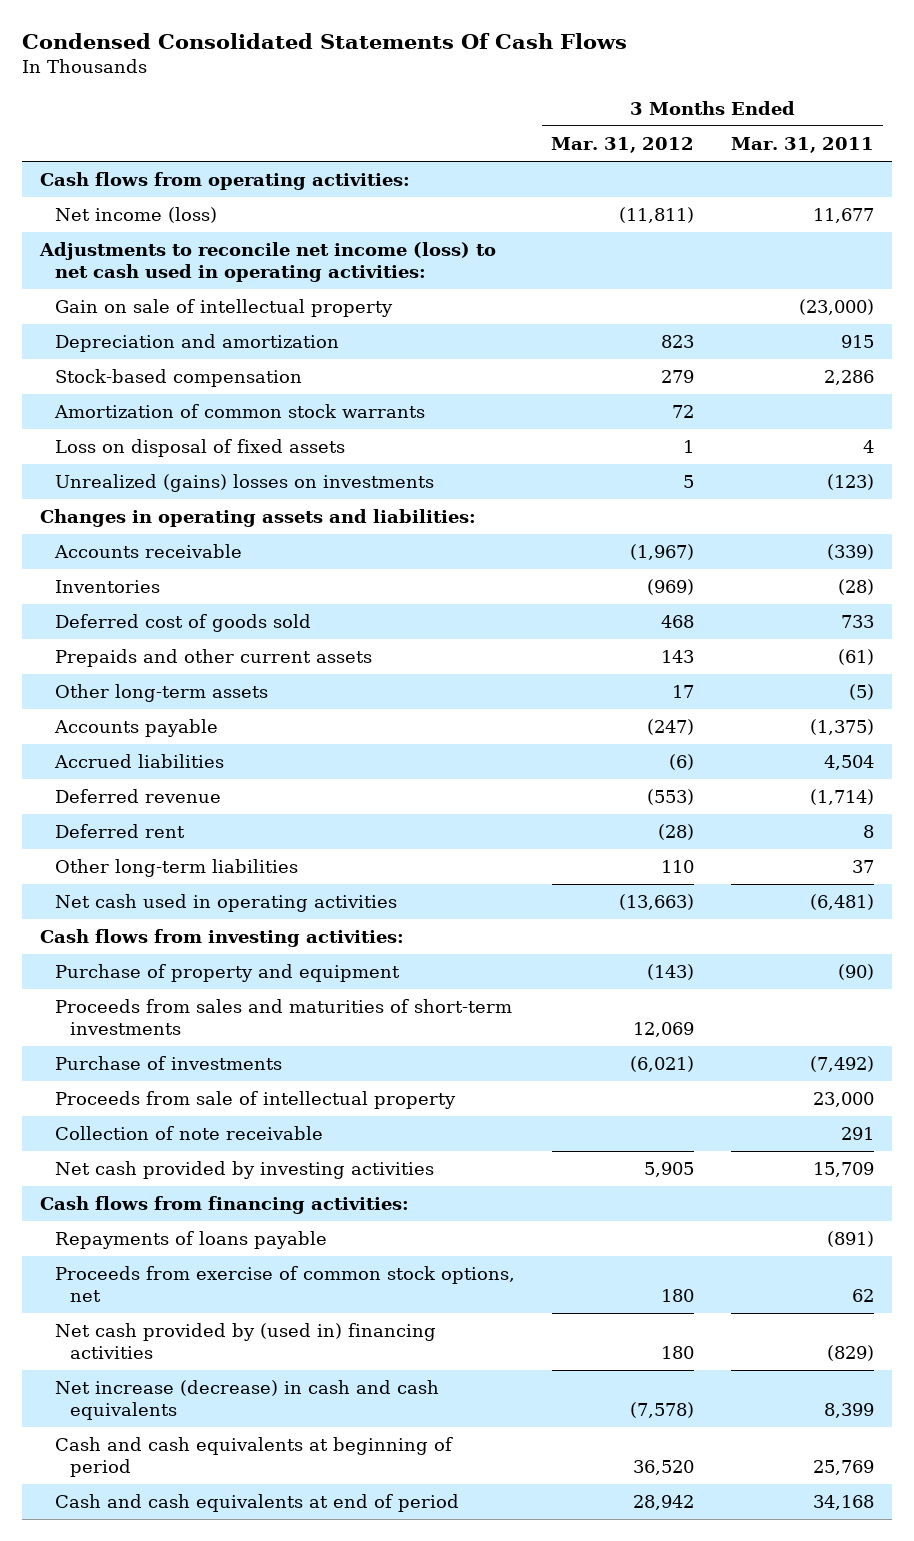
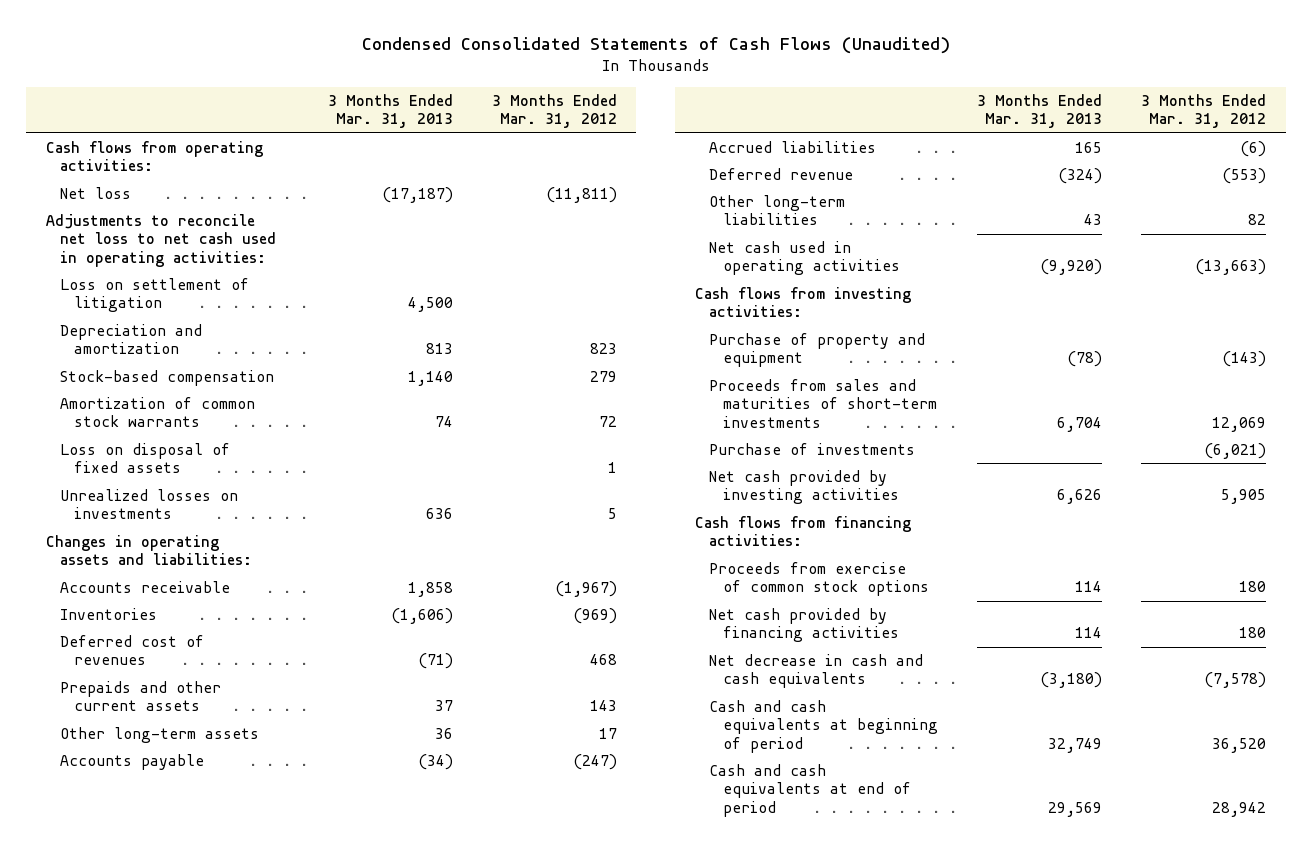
[21,33,627,50] Condensed Consolidated Statements Of Cash Flows -> [361,37,950,55] Condensed Consolidated Statements of Cash Flows (Unaudited)
[730,137,874,154] Mar. 31, 2011 -> none
none -> [327,94,453,129] 3 Months Ended Mar. 31, 2013
[55,299,394,318] Gain on sale of intellectual property -> none
[55,207,218,224] Net income (loss) -> [59,187,131,200] Net loss
[39,242,497,282] Adjustments to reconcile net income (loss) to net cash used in operating activities: -> [45,214,276,267] Adjustments to reconcile net loss to net cash used in operating activities:
none -> [59,278,249,313] Loss on settlement of litigation
[55,474,435,493] Unrealized (gains) losses on investments -> [59,489,238,520] Unrealized losses on investments
[55,614,312,633] Deferred cost of goods sold -> [59,635,204,666] Deferred cost of revenues
[55,824,186,839] Deferred rent -> none
[661,860,695,874] 110 -> [1247,214,1266,226] 82
[55,1091,457,1110] Proceeds from sale of intellectual property -> none
[55,1126,324,1141] Collection of note receivable -> none
[55,1231,328,1250] Repayments of loans payable -> none
[55,1266,516,1302] Proceeds from exercise of common stock options, net -> [708,562,929,597] Proceeds from exercise of common stock options
[55,1323,437,1359] Net cash provided by (used in) financing activities -> [708,608,899,643] Net cash provided by financing activities
[55,1380,440,1420] Net increase (decrease) in cash and cash equivalents -> [708,654,923,689] Net decrease in cash and cash equivalents

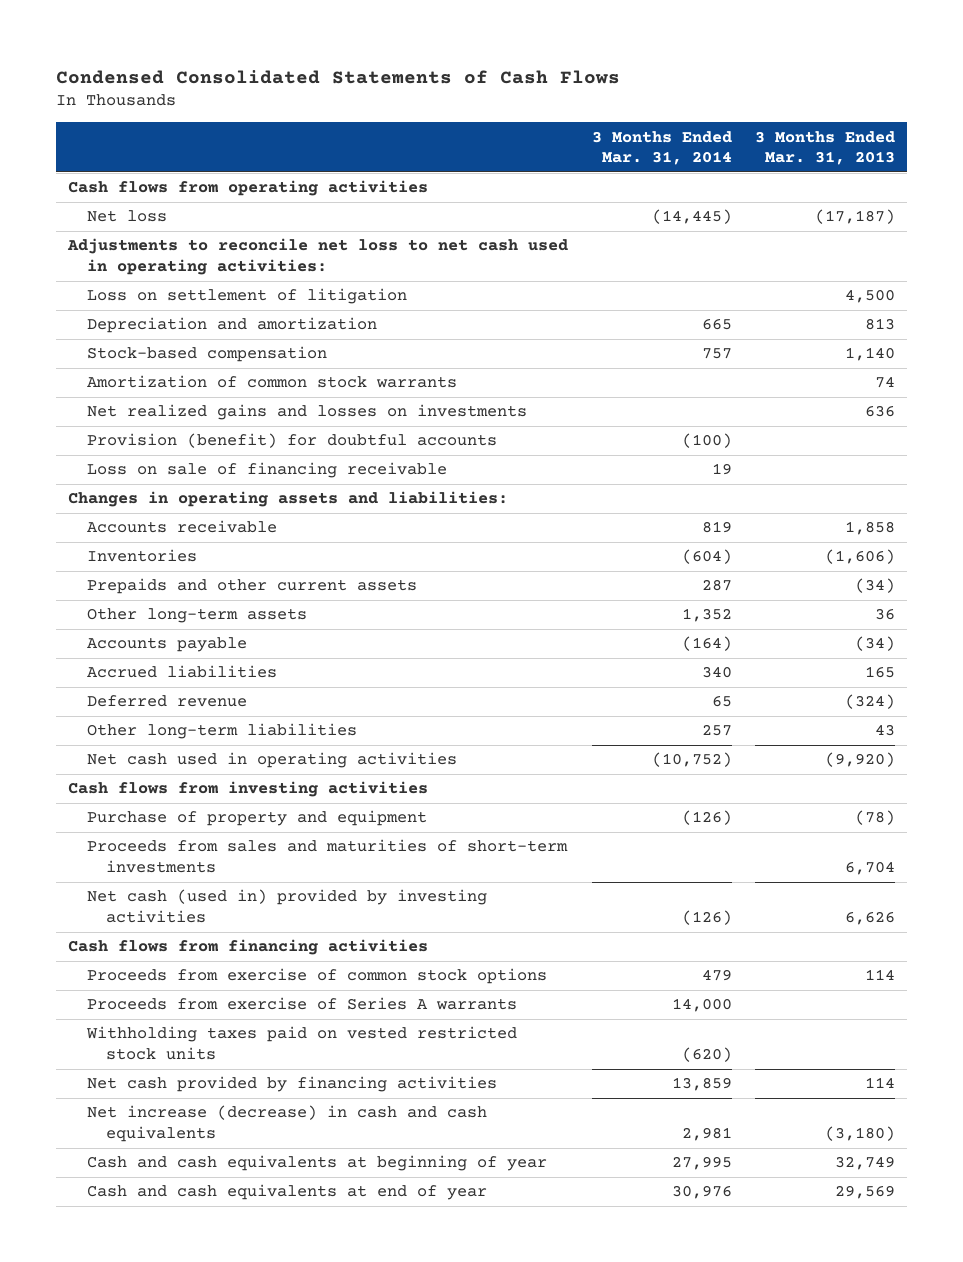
[361,37,950,55] Condensed Consolidated Statements of Cash Flows (Unaudited) -> [56,69,621,84] Condensed Consolidated Statements of Cash Flows
[491,94,617,129] 3 Months Ended Mar. 31, 2012 -> none
none -> [591,130,732,166] 3 Months Ended Mar. 31, 2014
[45,141,263,172] Cash flows from operating activities: -> [68,180,429,197] Cash flows from operating activities
[59,443,230,474] Loss on disposal of fixed assets -> none
[59,489,238,520] Unrealized losses on investments -> [87,404,528,421] Net realized gains and losses on investments
none -> [87,433,498,449] Provision (benefit) for doubtful accounts
none -> [87,462,448,479] Loss on sale of financing receivable
[59,635,204,666] Deferred cost of revenues -> none
[434,700,453,712] 37 -> [855,578,896,594] (34)
[694,287,911,318] Cash flows from investing activities: -> [68,781,429,798] Cash flows from investing activities
[708,443,915,456] Purchase of investments -> none
[708,470,899,505] Net cash provided by investing activities -> [87,889,488,924] Net cash (used in) provided by investing activities
[694,516,911,547] Cash flows from financing activities: -> [68,939,429,956] Cash flows from financing activities
none -> [87,997,518,1011] Proceeds from exercise of Series A warrants
none -> [86,1026,518,1061] Withholding taxes paid on vested restricted stock units
[708,654,923,689] Net decrease in cash and cash equivalents -> [87,1105,488,1143] Net increase (decrease) in cash and cash equivalents
[708,700,938,753] Cash and cash equivalents at beginning of period -> [87,1155,548,1172] Cash and cash equivalents at beginning of year
[708,764,911,817] Cash and cash equivalents at end of period -> [87,1184,488,1201] Cash and cash equivalents at end of year

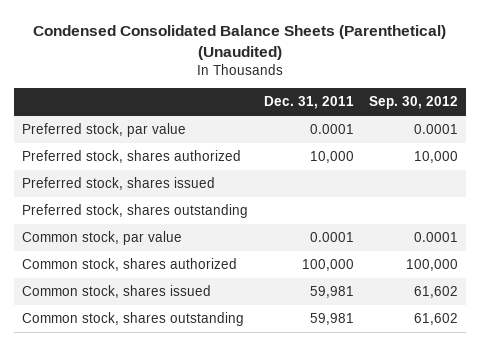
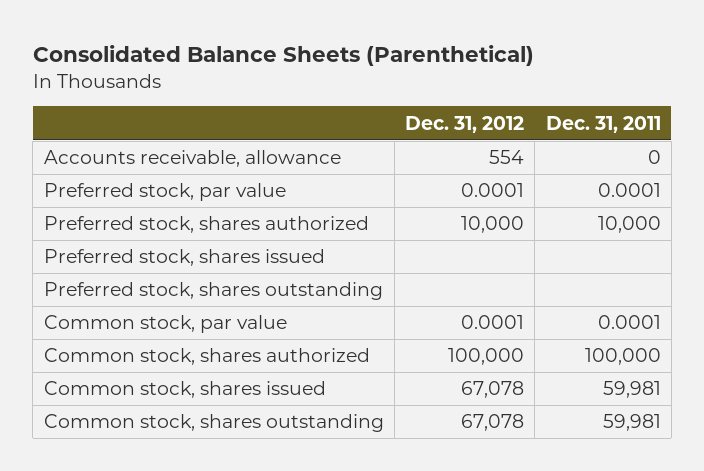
[33,24,447,60] Condensed Consolidated Balance Sheets (Parenthetical) (Unaudited) -> [32,45,534,67] Consolidated Balance Sheets (Parenthetical)
[369,96,459,110] Sep. 30, 2012 -> none
none -> [405,115,525,133] Dec. 31, 2012
none -> [43,150,341,168] Accounts receivable, allowance

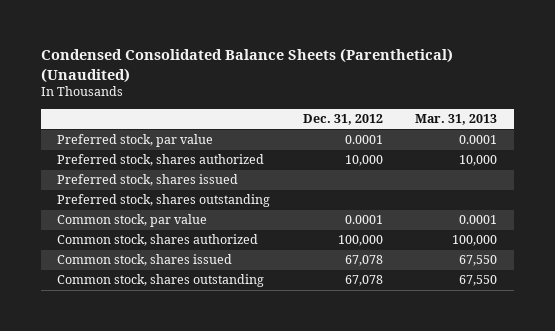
[32,45,534,67] Consolidated Balance Sheets (Parenthetical) -> [41,48,454,83] Condensed Consolidated Balance Sheets (Parenthetical) (Unaudited)
[545,115,661,133] Dec. 31, 2011 -> none
none -> [415,114,498,126] Mar. 31, 2013
[43,150,341,168] Accounts receivable, allowance -> none

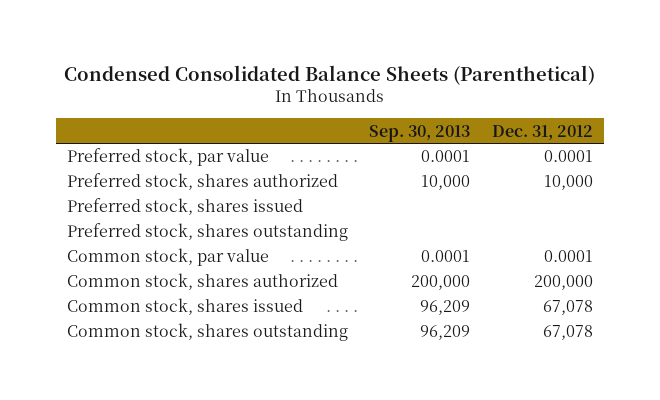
[41,48,454,83] Condensed Consolidated Balance Sheets (Parenthetical) (Unaudited) -> [63,64,595,85] Condensed Consolidated Balance Sheets (Parenthetical)
[415,114,498,126] Mar. 31, 2013 -> none
none -> [369,124,471,142] Sep. 30, 2013
[337,235,383,247] 100,000 -> [534,275,594,291] 200,000

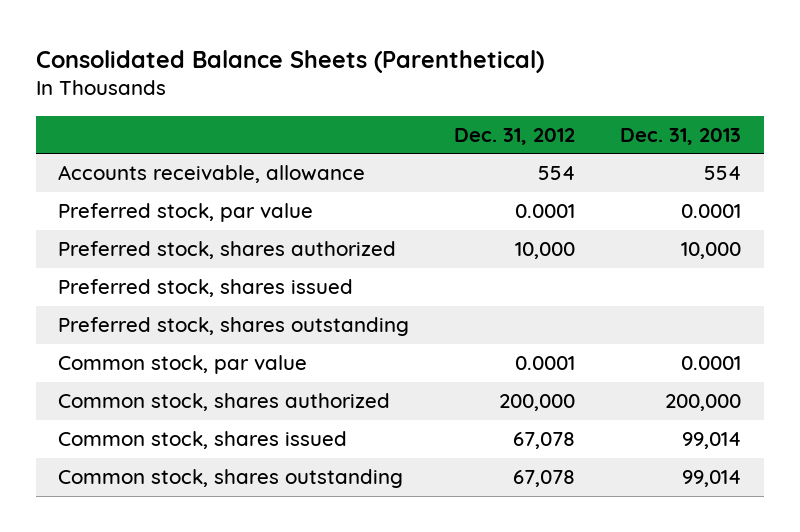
[63,64,595,85] Condensed Consolidated Balance Sheets (Parenthetical) -> [36,49,545,73] Consolidated Balance Sheets (Parenthetical)
[369,124,471,142] Sep. 30, 2013 -> none
none -> [620,127,742,145] Dec. 31, 2013
none -> [58,165,366,184] Accounts receivable, allowance

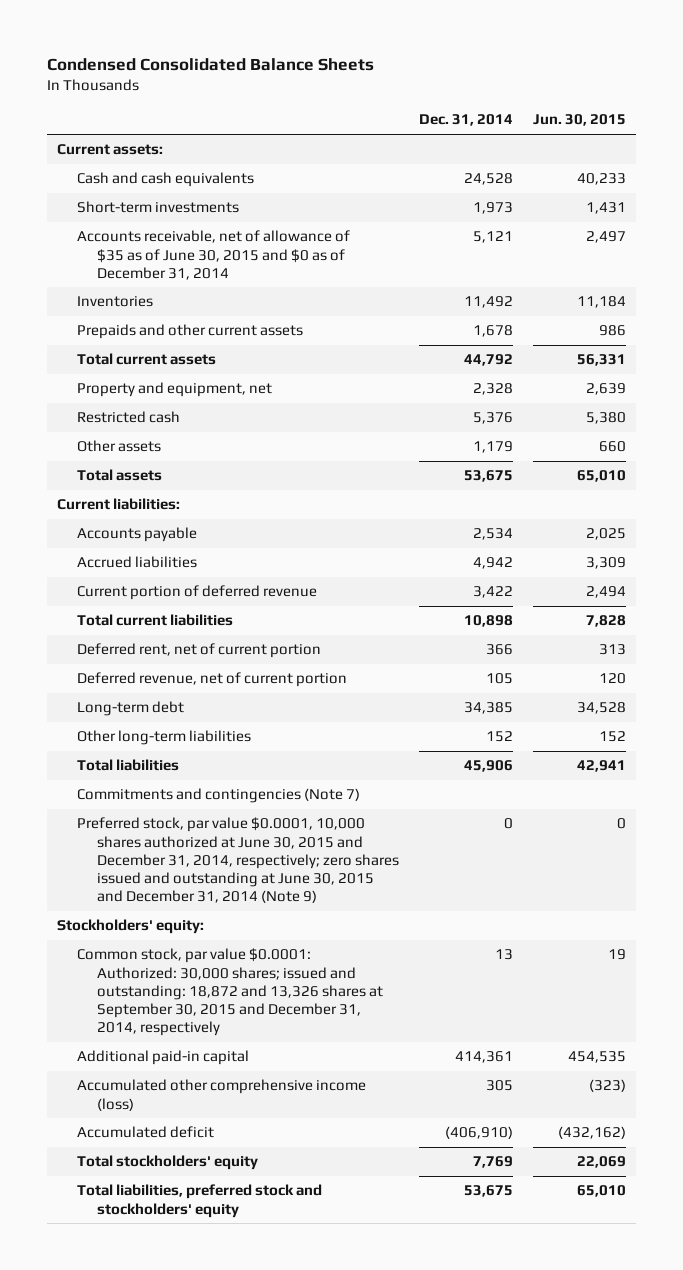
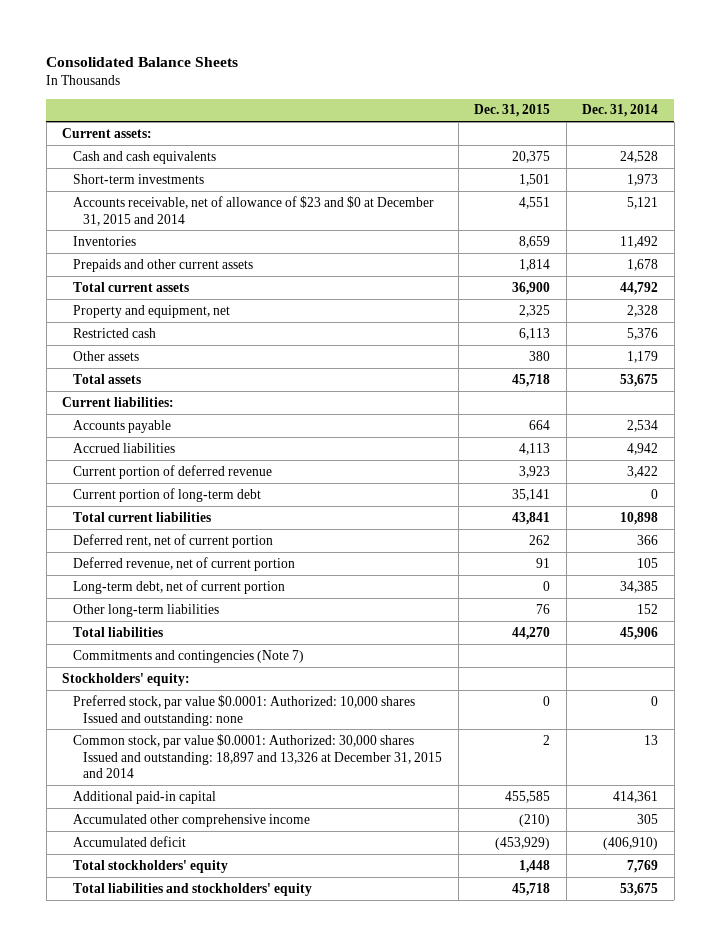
[47,58,375,72] Condensed Consolidated Balance Sheets -> [46,57,239,68] Consolidated Balance Sheets
[532,114,626,127] Jun. 30, 2015 -> none
none -> [474,104,551,118] Dec. 31, 2015
[76,230,350,280] Accounts receivable, net of allowance of $35 as of June 30, 2015 and $0 as of December 31, 2014 -> [72,195,434,226] Accounts receivable, net of allowance of $23 and $0 at December 31, 2015 and 2014
none -> [72,487,261,502] Current portion of long-term debt
[76,701,184,717] Long-term debt -> [72,579,285,594] Long-term debt, net of current portion
[76,817,399,904] Preferred stock, par value $0.0001, 10,000 shares authorized at June 30, 2015 and December 31, 2014, respectively; zero shares issued and outstanding at June 30, 2015 and December 31, 2014 (Note 9) -> none
none -> [72,694,415,726] Preferred stock, par value $0.0001: Authorized: 10,000 shares Issued and outstanding: none
[76,948,383,1037] Common stock, par value $0.0001: Authorized: 30,000 shares; issued and outstanding: 18,872 and 13,326 shares at September 30, 2015 and December 31, 2014, respectively -> [72,733,443,779] Common stock, par value $0.0001: Authorized: 30,000 shares Issued and outstanding: 18,897 and 13,326 at December 31, 2015 and 2014
[76,1079,366,1111] Accumulated other comprehensive income (loss) -> [72,813,310,827] Accumulated other comprehensive income
[76,1184,322,1218] Total liabilities, preferred stock and stockholders' equity -> [72,882,312,896] Total liabilities and stockholders' equity

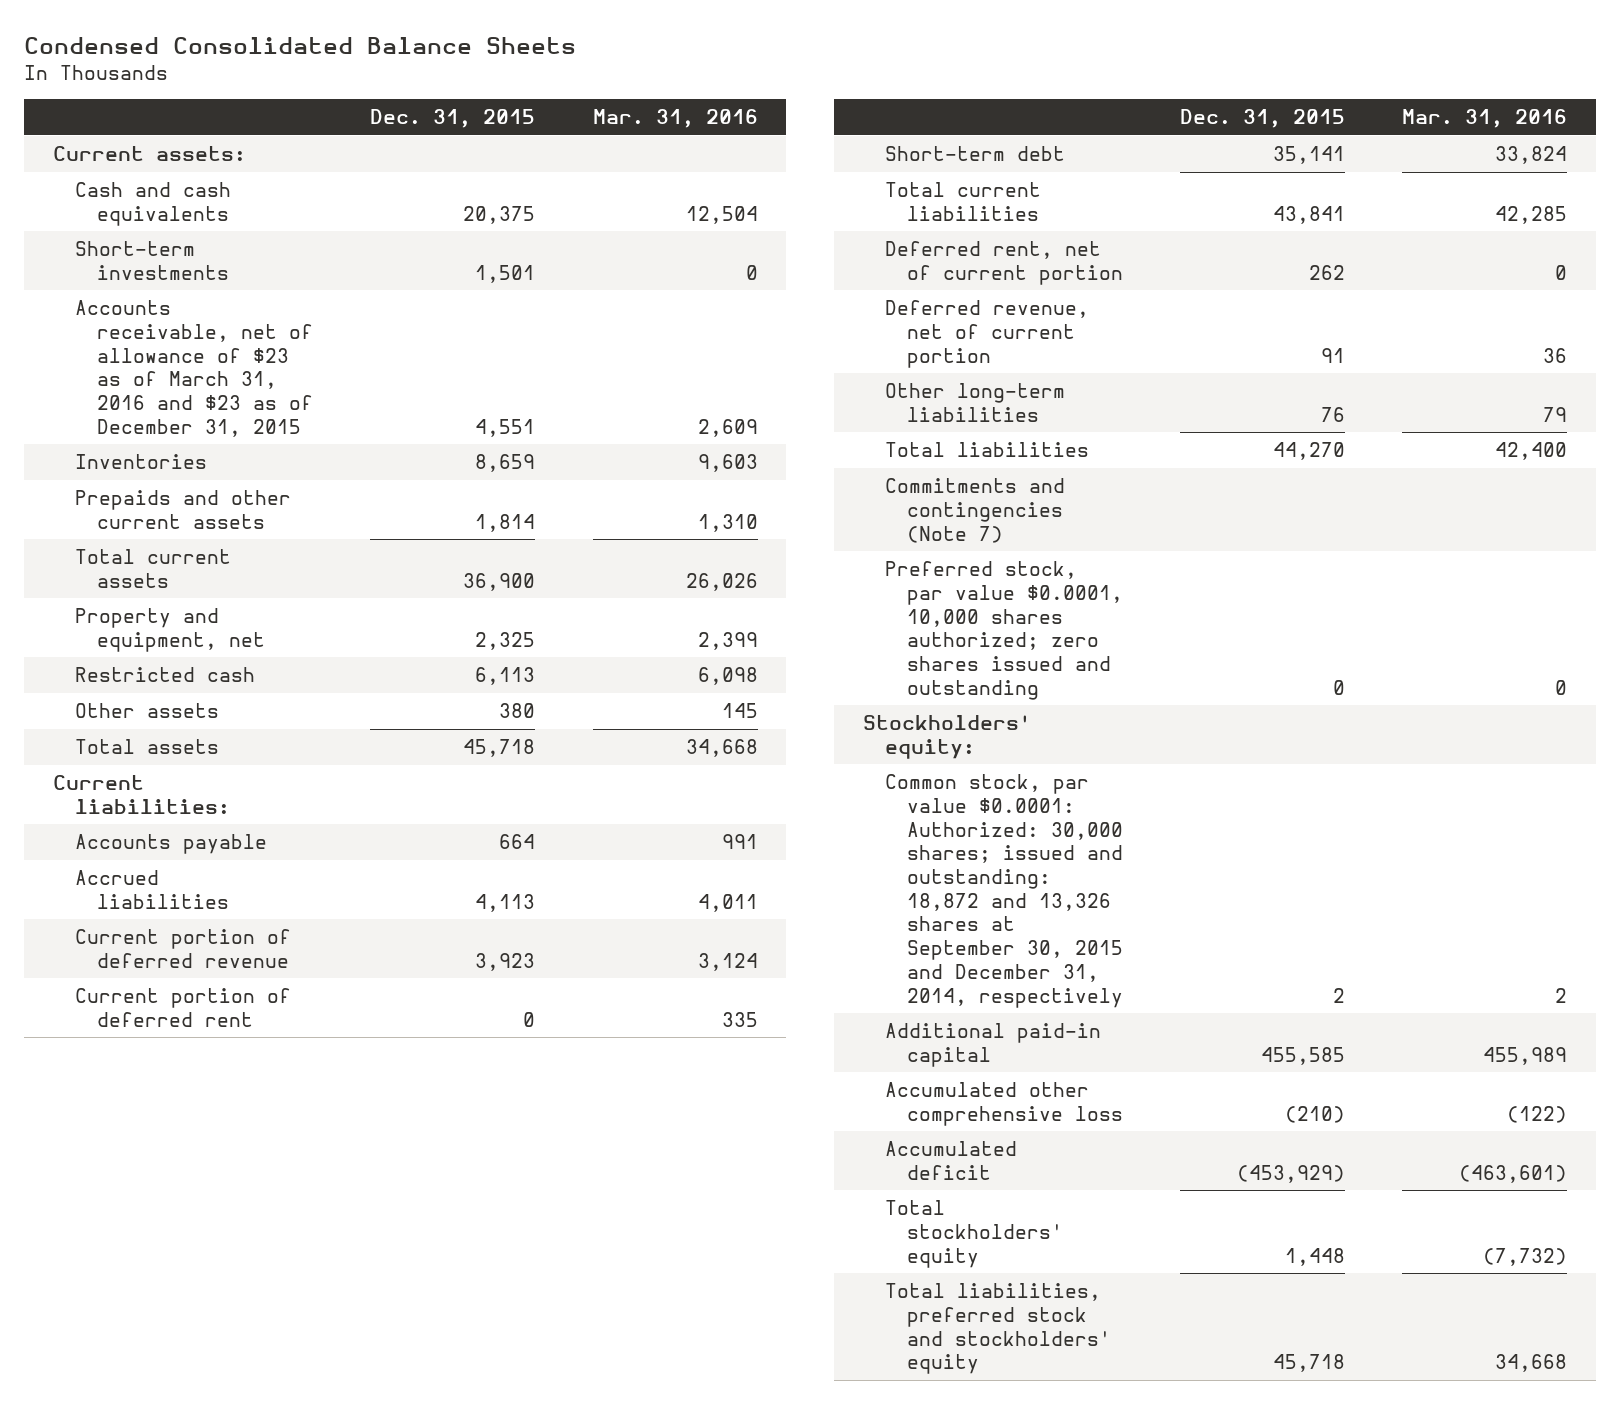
[46,57,239,68] Consolidated Balance Sheets -> [24,37,577,55] Condensed Consolidated Balance Sheets
[582,104,659,118] Dec. 31, 2014 -> none
none -> [592,109,758,129] Mar. 31, 2016
[72,195,434,226] Accounts receivable, net of allowance of $23 and $0 at December 31, 2015 and 2014 -> [75,300,314,437] Accounts receivable, net of allowance of $23 as of March 31, 2016 and $23 as of December 31, 2015
none -> [75,988,292,1027] Current portion of deferred rent
[72,487,261,502] Current portion of long-term debt -> [884,146,1065,162] Short-term debt
[72,579,285,594] Long-term debt, net of current portion -> none
none -> [884,561,1123,700] Preferred stock, par value $0.0001, 10,000 shares authorized; zero shares issued and outstanding
[72,694,415,726] Preferred stock, par value $0.0001: Authorized: 10,000 shares Issued and outstanding: none -> none
[72,733,443,779] Common stock, par value $0.0001: Authorized: 30,000 shares Issued and outstanding: 18,897 and 13,326 at December 31, 2015 and 2014 -> [884,774,1123,1008] Common stock, par value $0.0001: Authorized: 30,000 shares; issued and outstanding: 18,872 and 13,326 shares at September 30, 2015 and December 31, 2014, respectively
[72,813,310,827] Accumulated other comprehensive income -> [884,1082,1123,1126] Accumulated other comprehensive loss
[72,882,312,896] Total liabilities and stockholders' equity -> [884,1283,1111,1375] Total liabilities, preferred stock and stockholders' equity

